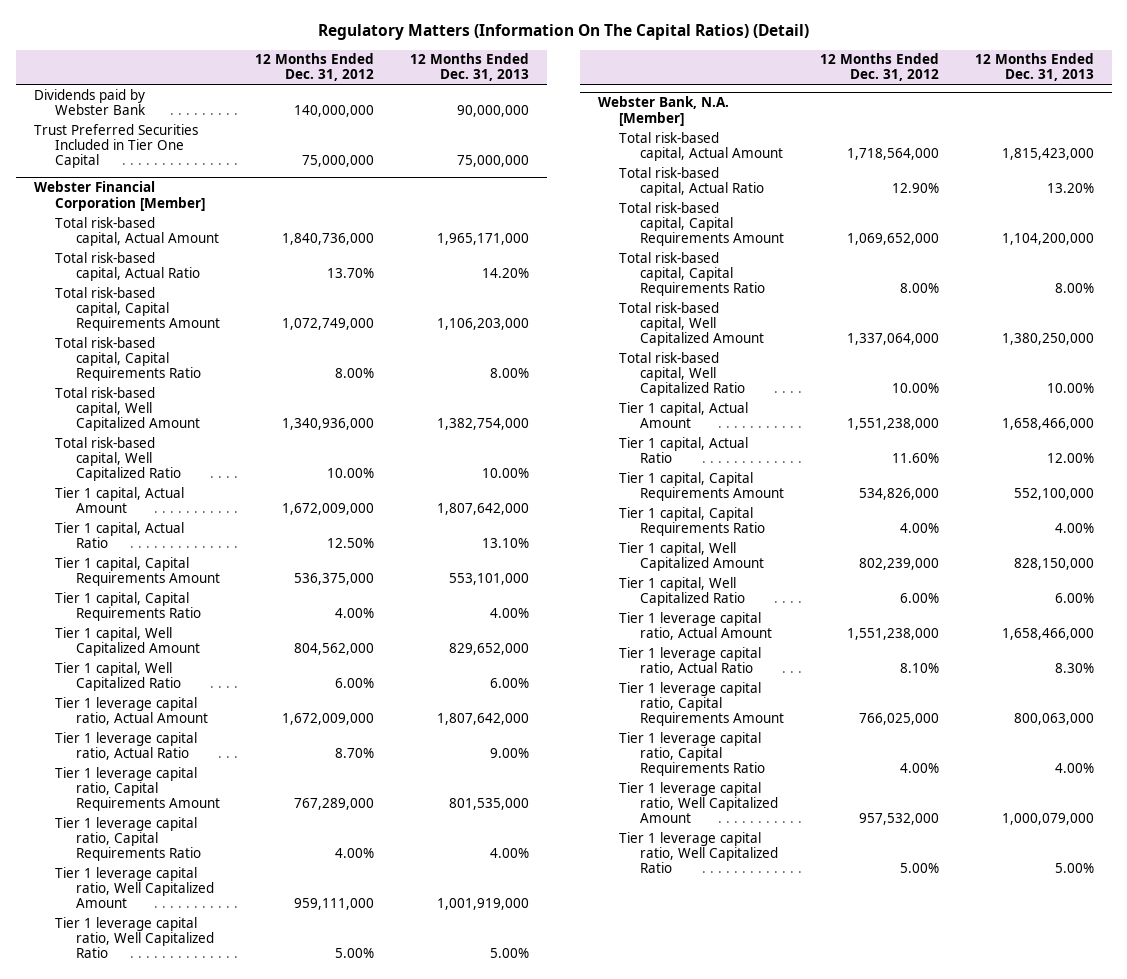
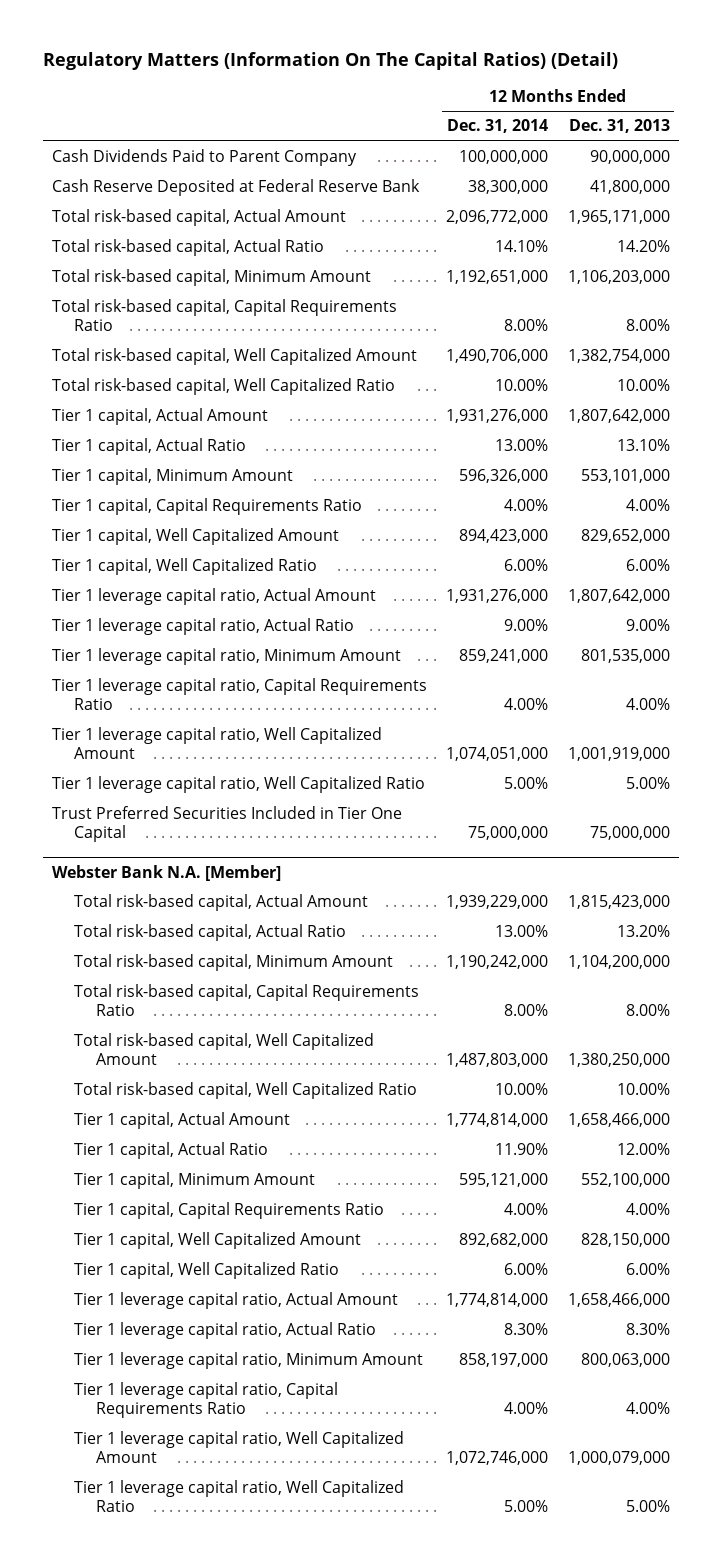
[255,53,375,82] 12 Months Ended Dec. 31, 2012 -> none
none -> [447,119,549,134] Dec. 31, 2014
[33,88,146,115] Dividends paid by Webster Bank -> none
[33,181,205,211] Webster Financial Corporation [Member] -> none
none -> [52,149,358,167] Cash Dividends Paid to Parent Company
none -> [52,179,421,197] Cash Reserve Deposited at Federal Reserve Bank
[54,286,220,332] Total risk-based capital, Capital Requirements Amount -> [52,269,372,287] Total risk-based capital, Minimum Amount
[54,556,220,586] Tier 1 capital, Capital Requirements Amount -> [52,468,294,486] Tier 1 capital, Minimum Amount
[54,766,220,812] Tier 1 leverage capital ratio, Capital Requirements Amount -> [52,648,402,666] Tier 1 leverage capital ratio, Minimum Amount
[33,123,198,169] Trust Preferred Securities Included in Tier One Capital -> [52,806,403,843] Trust Preferred Securities Included in Tier One Capital
[598,96,730,126] Webster Bank, N.A. [Member] -> [52,864,282,881] Webster Bank N.A. [Member]
[619,201,785,247] Total risk-based capital, Capital Requirements Amount -> [74,954,394,972] Total risk-based capital, Minimum Amount
[619,471,785,501] Tier 1 capital, Capital Requirements Amount -> [74,1172,316,1190] Tier 1 capital, Minimum Amount
[619,681,785,727] Tier 1 leverage capital ratio, Capital Requirements Amount -> [74,1352,424,1370] Tier 1 leverage capital ratio, Minimum Amount

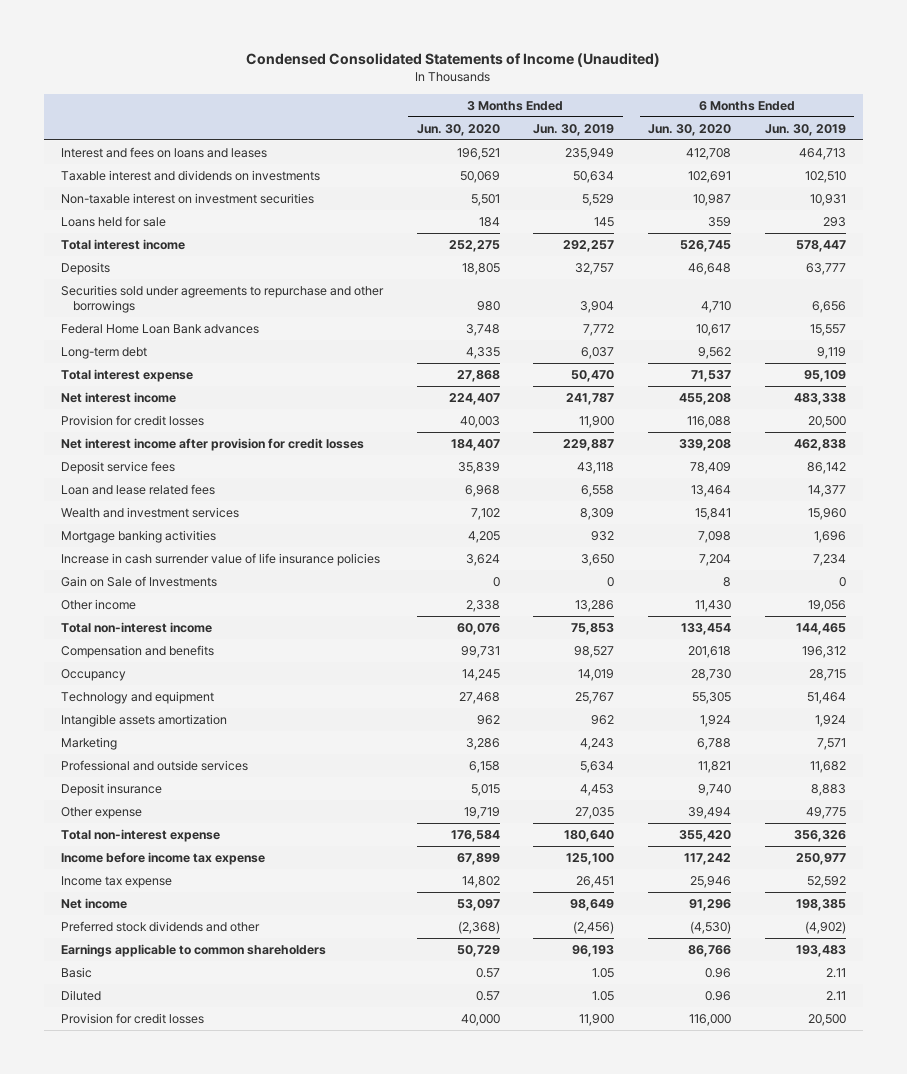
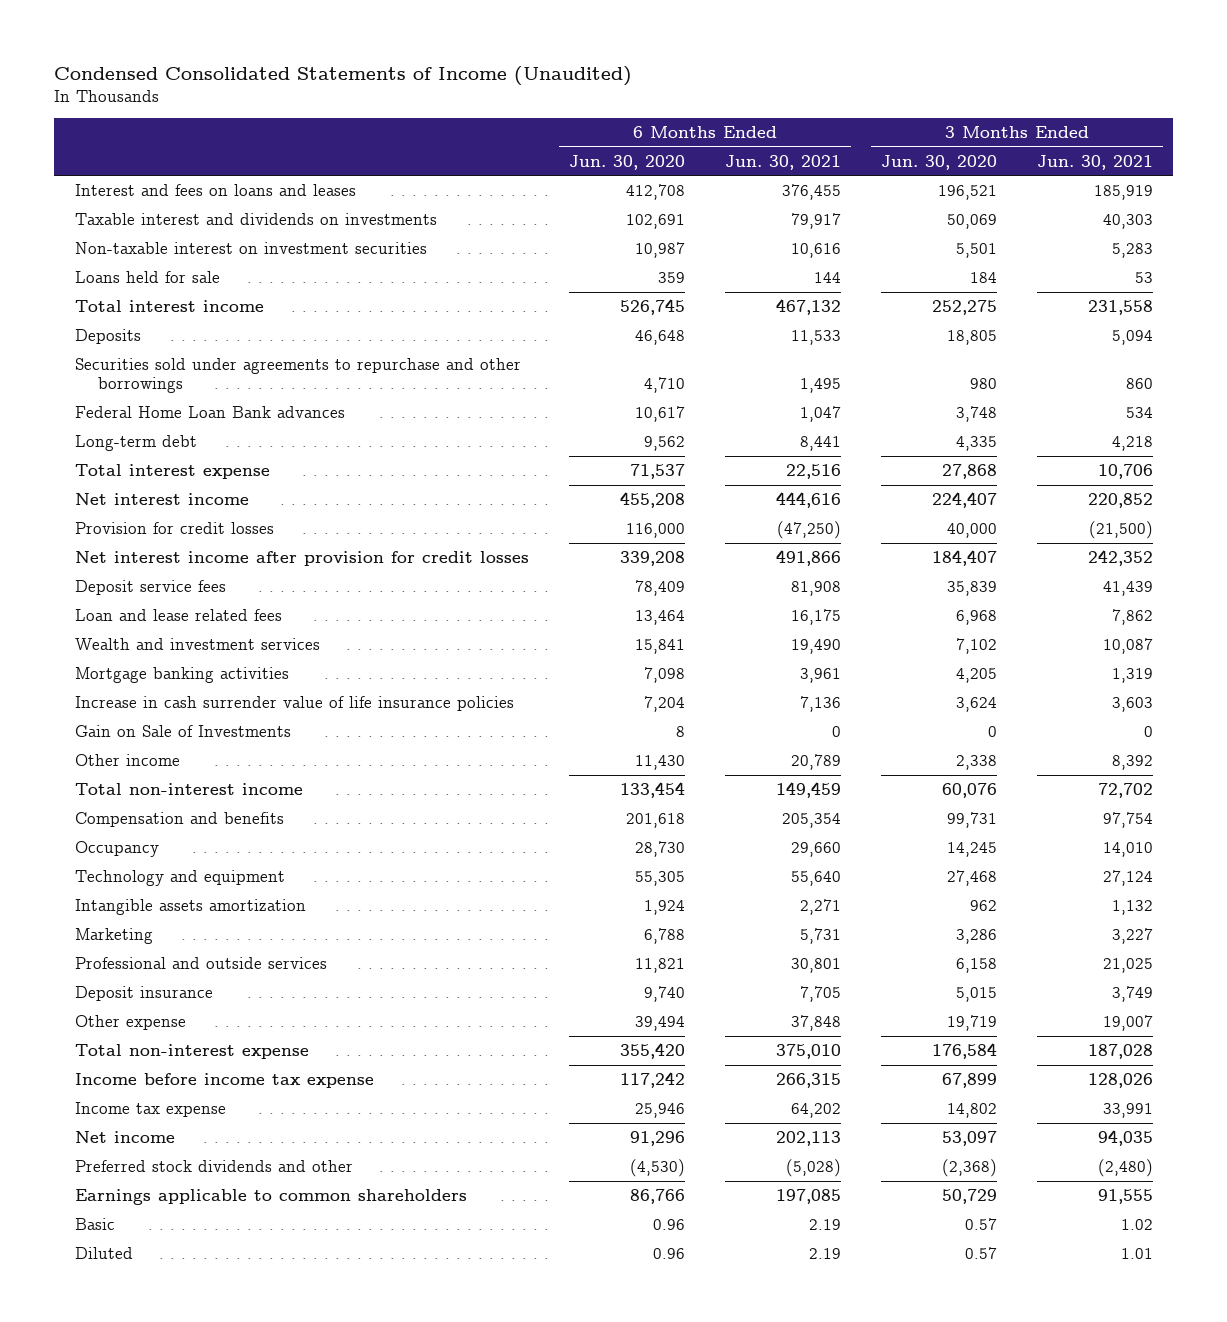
[533,123,615,136] Jun. 30, 2019 -> none
[764,123,846,136] Jun. 30, 2019 -> none
none -> [724,154,841,170] Jun. 30, 2021
none -> [1036,154,1153,170] Jun. 30, 2021
[60,415,204,427] Provision for credit losses -> none
[60,1013,204,1025] Provision for credit losses -> [74,521,274,534] Provision for credit losses

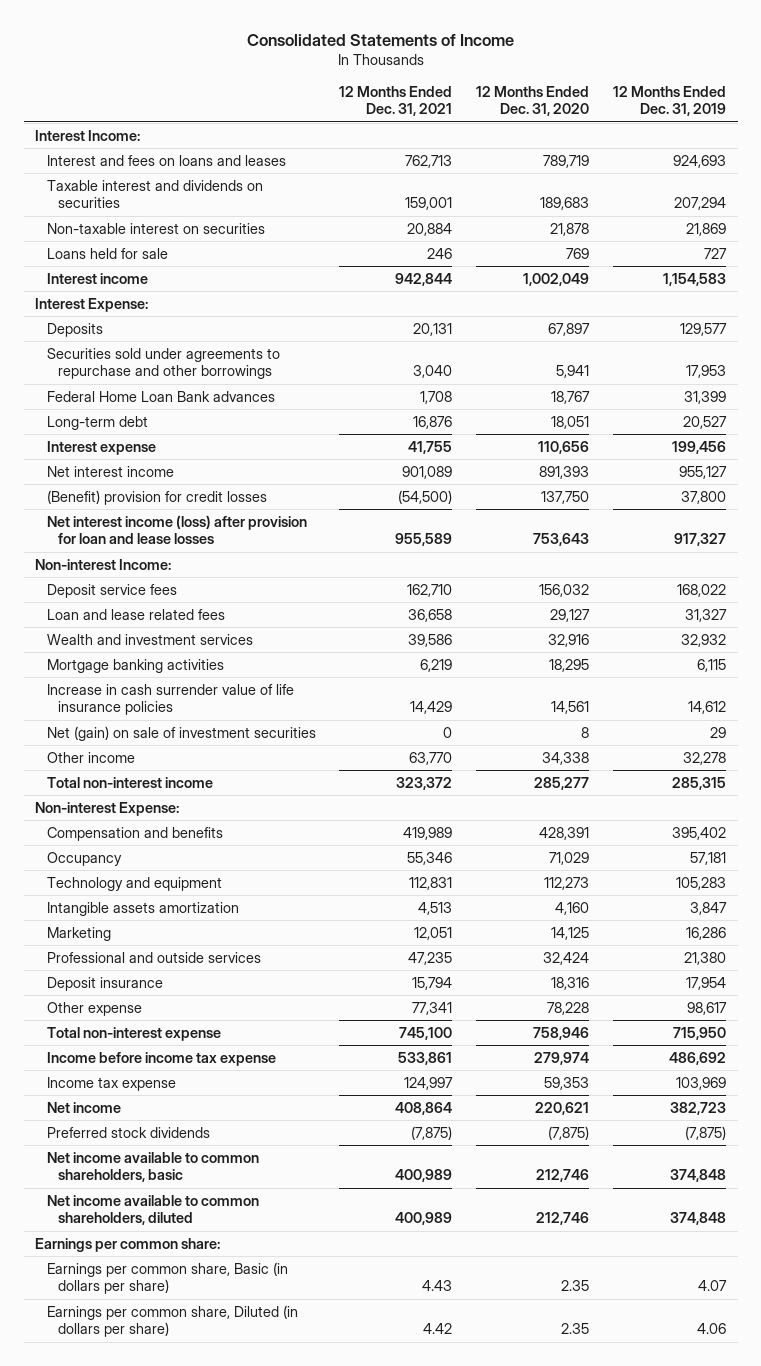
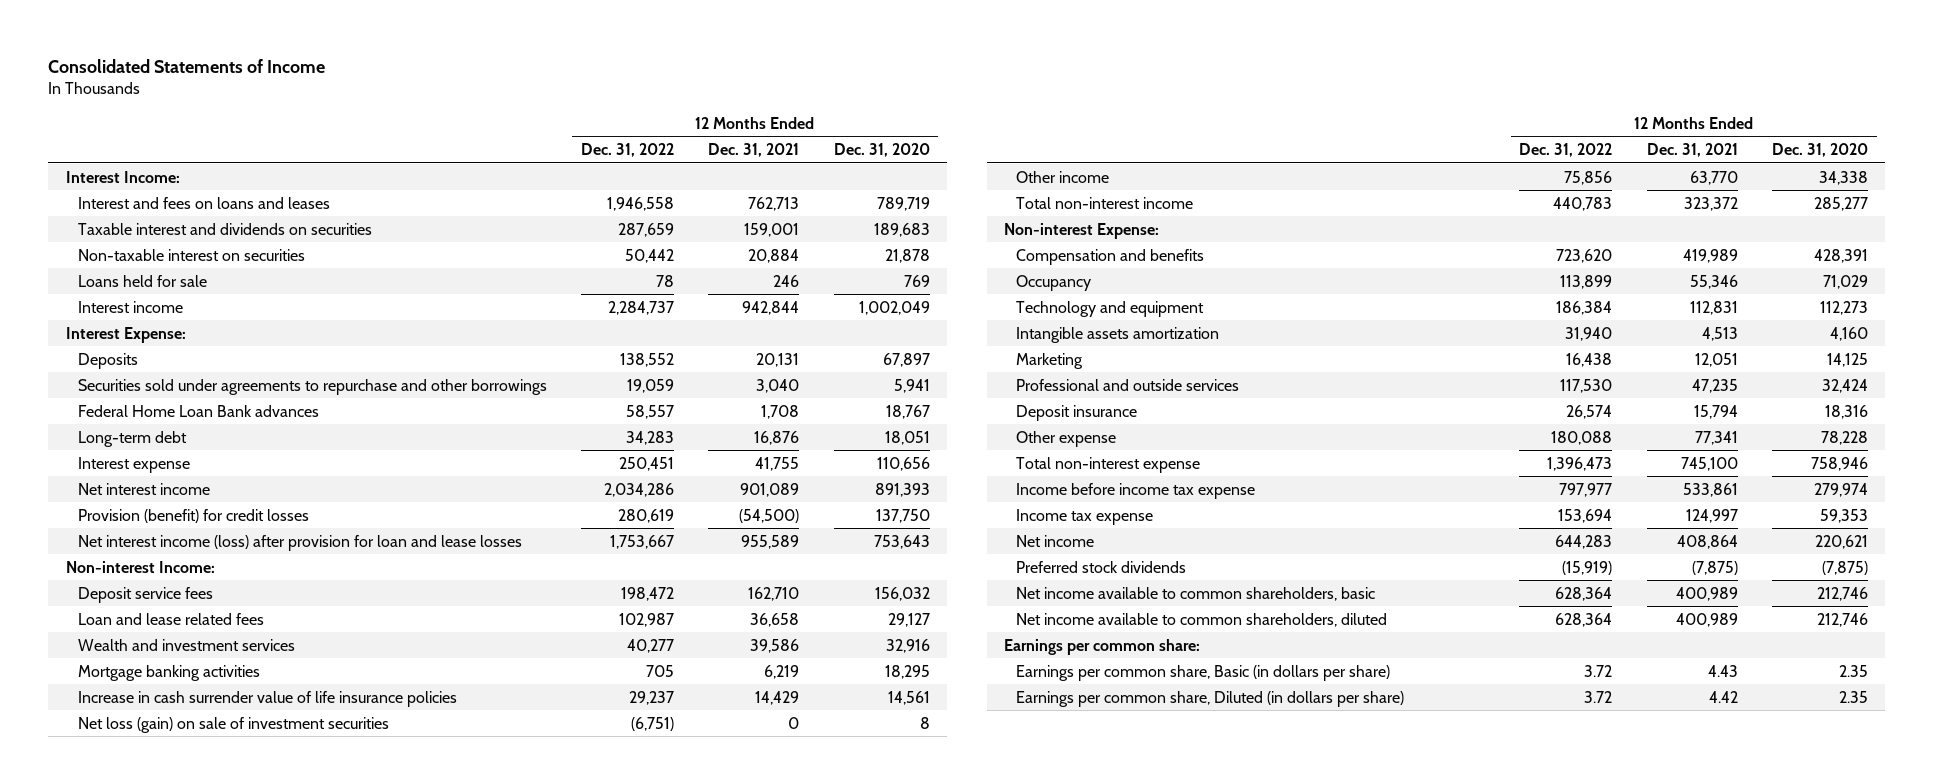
[613,86,727,117] 12 Months Ended Dec. 31, 2019 -> none
none -> [580,143,674,158] Dec. 31, 2022
[46,489,267,505] (Benefit) provision for credit losses -> [77,508,309,523] Provision (benefit) for credit losses
[46,725,316,741] Net (gain) on sale of investment securities -> [77,716,389,733] Net loss (gain) on sale of investment securities

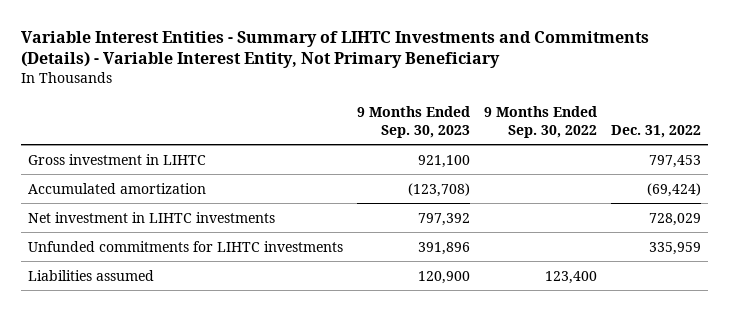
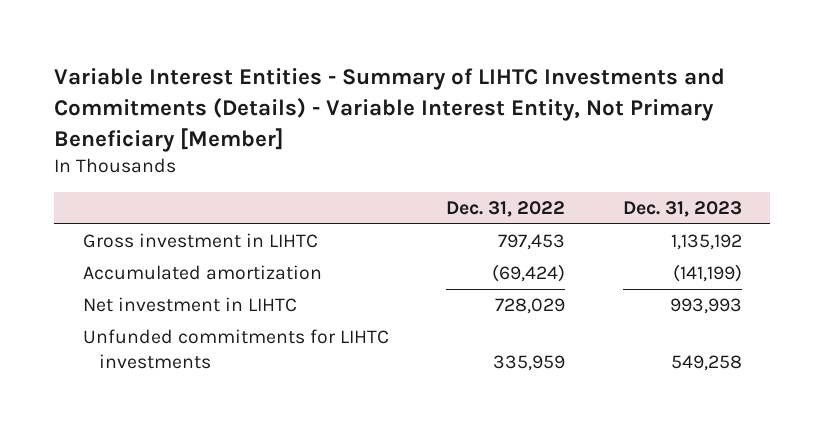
[20,30,649,69] Variable Interest Entities - Summary of LIHTC Investments and Commitments (Details) - Variable Interest Entity, Not Primary Beneficiary -> [53,68,725,152] Variable Interest Entities - Summary of LIHTC Investments and Commitments (Details) - Variable Interest Entity, Not Primary Beneficiary [Member]
[356,105,470,138] 9 Months Ended Sep. 30, 2023 -> none
[483,105,597,138] 9 Months Ended Sep. 30, 2022 -> none
none -> [622,201,742,218] Dec. 31, 2023
[27,211,275,223] Net investment in LIHTC investments -> [82,297,297,313] Net investment in LIHTC
[27,269,154,281] Liabilities assumed -> none

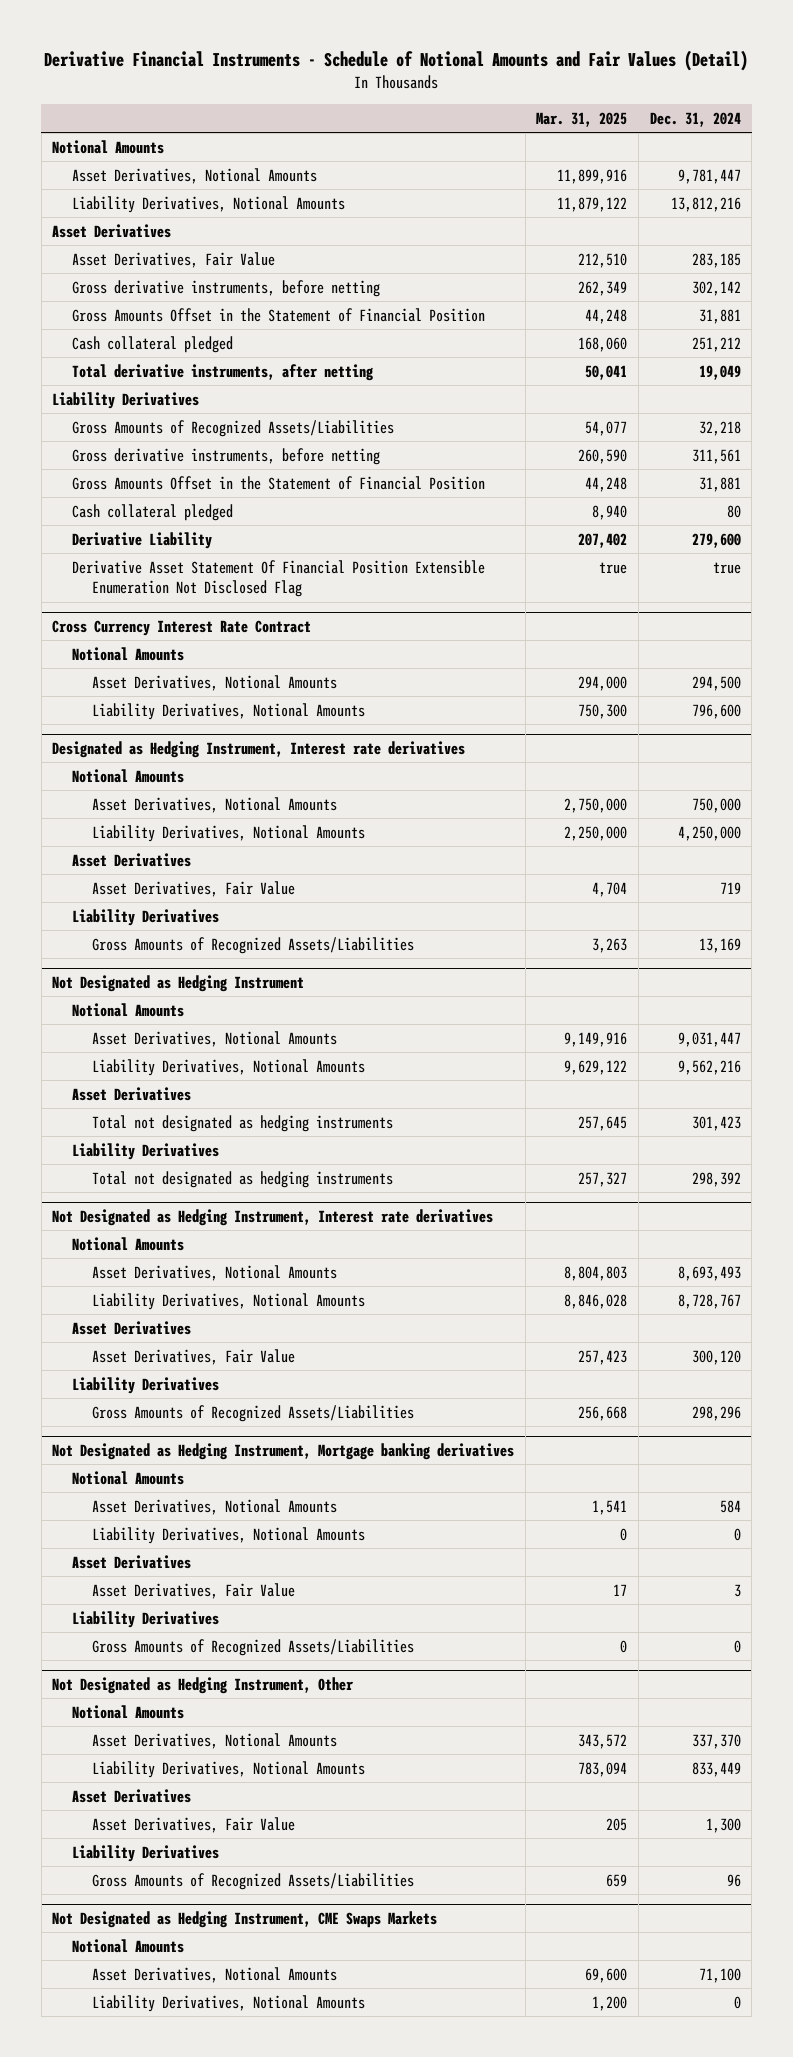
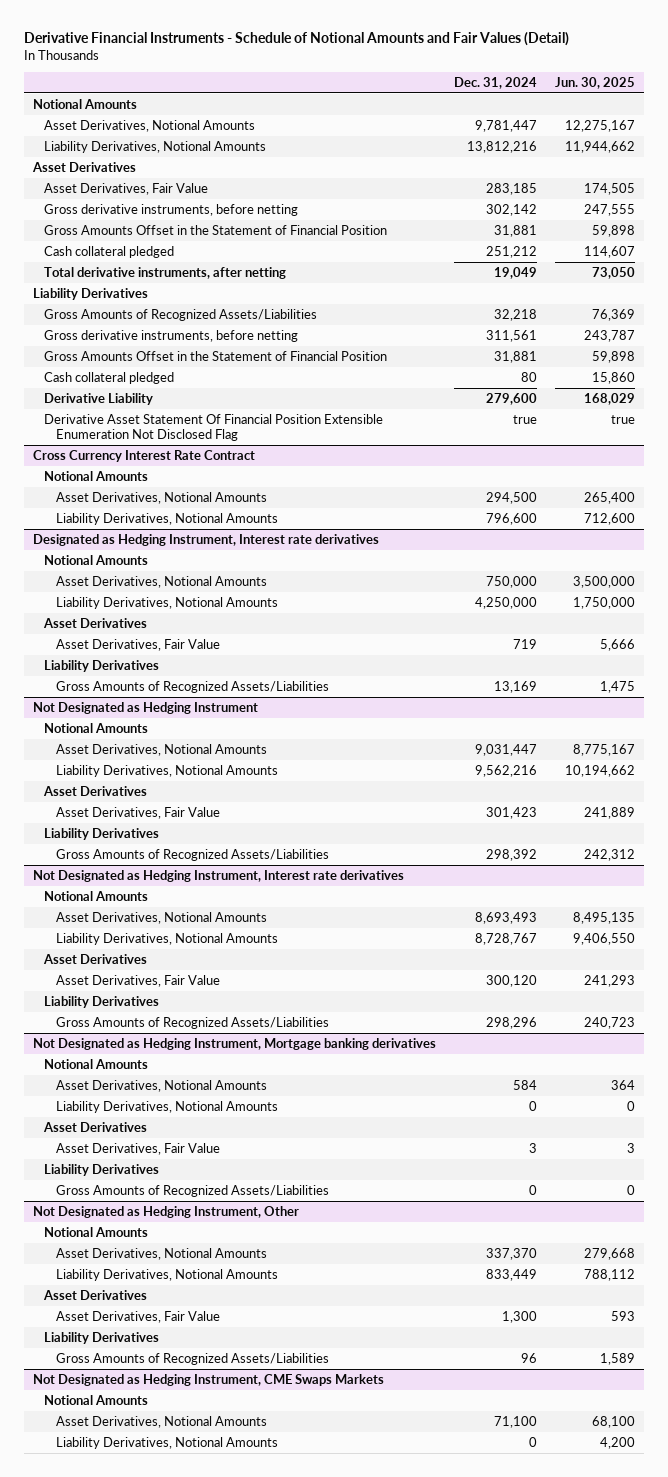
[536,111,628,127] Mar. 31, 2025 -> none
none -> [555,77,636,90] Jun. 30, 2025
[92,1114,394,1132] Total not designated as hedging instruments -> [55,806,220,819] Asset Derivatives, Fair Value
[92,1170,394,1188] Total not designated as hedging instruments -> [55,848,329,861] Gross Amounts of Recognized Assets/Liabilities

